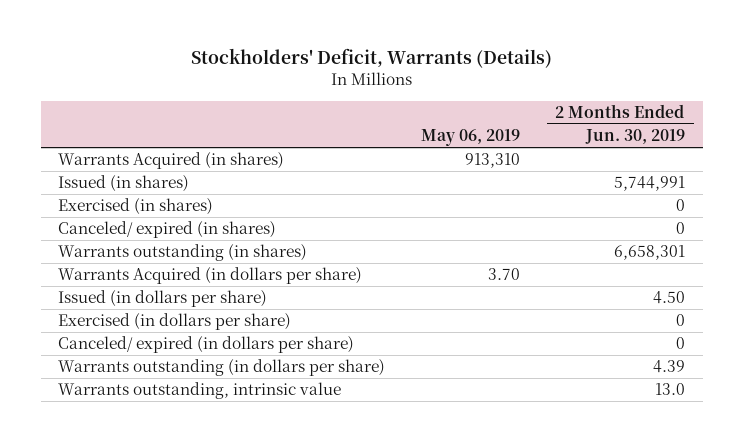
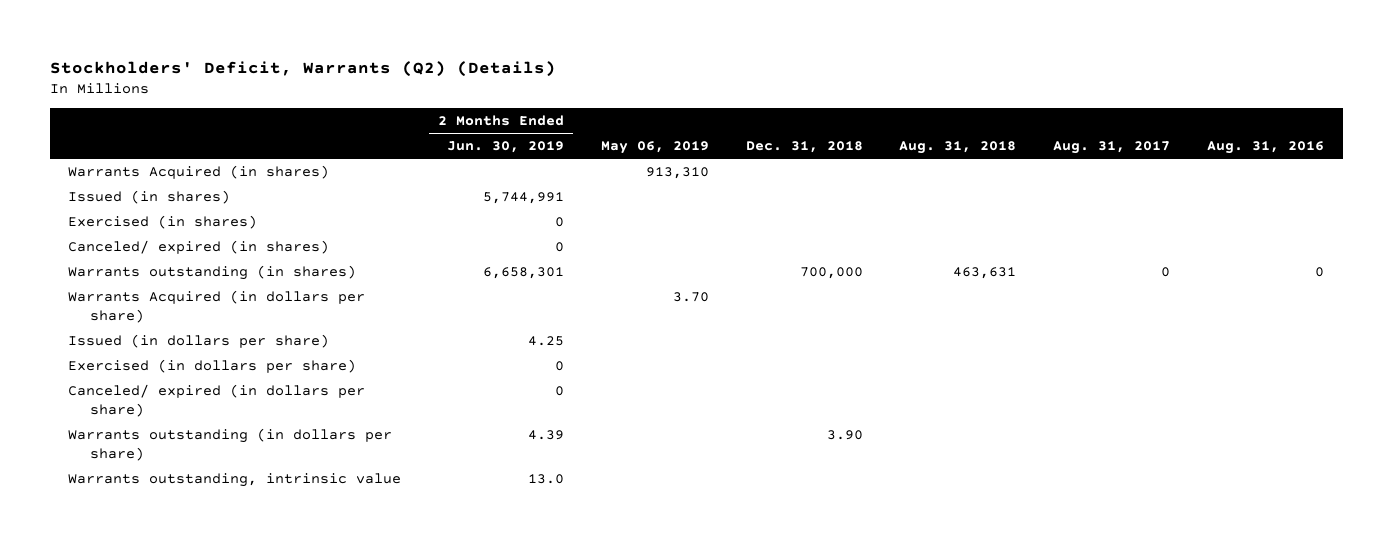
[190,48,552,69] Stockholders' Deficit, Warrants (Details) -> [49,61,556,78] Stockholders' Deficit, Warrants (Q2) (Details)
none -> [745,141,863,154] Dec. 31, 2018
none -> [899,141,1017,155] Aug. 31, 2018
none -> [1053,141,1171,155] Aug. 31, 2017
none -> [1207,141,1325,155] Aug. 31, 2016
[652,291,685,305] 4.50 -> [527,335,564,346] 4.25

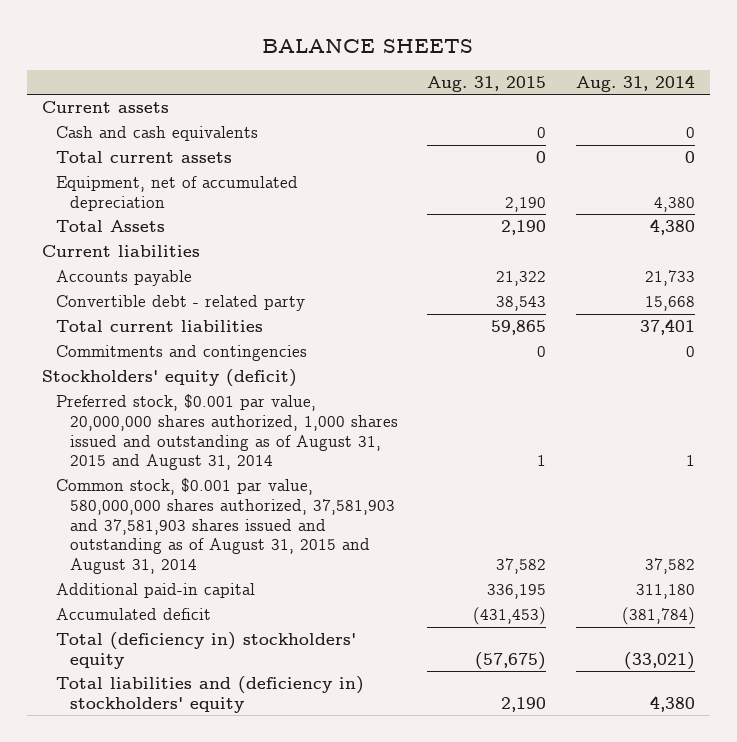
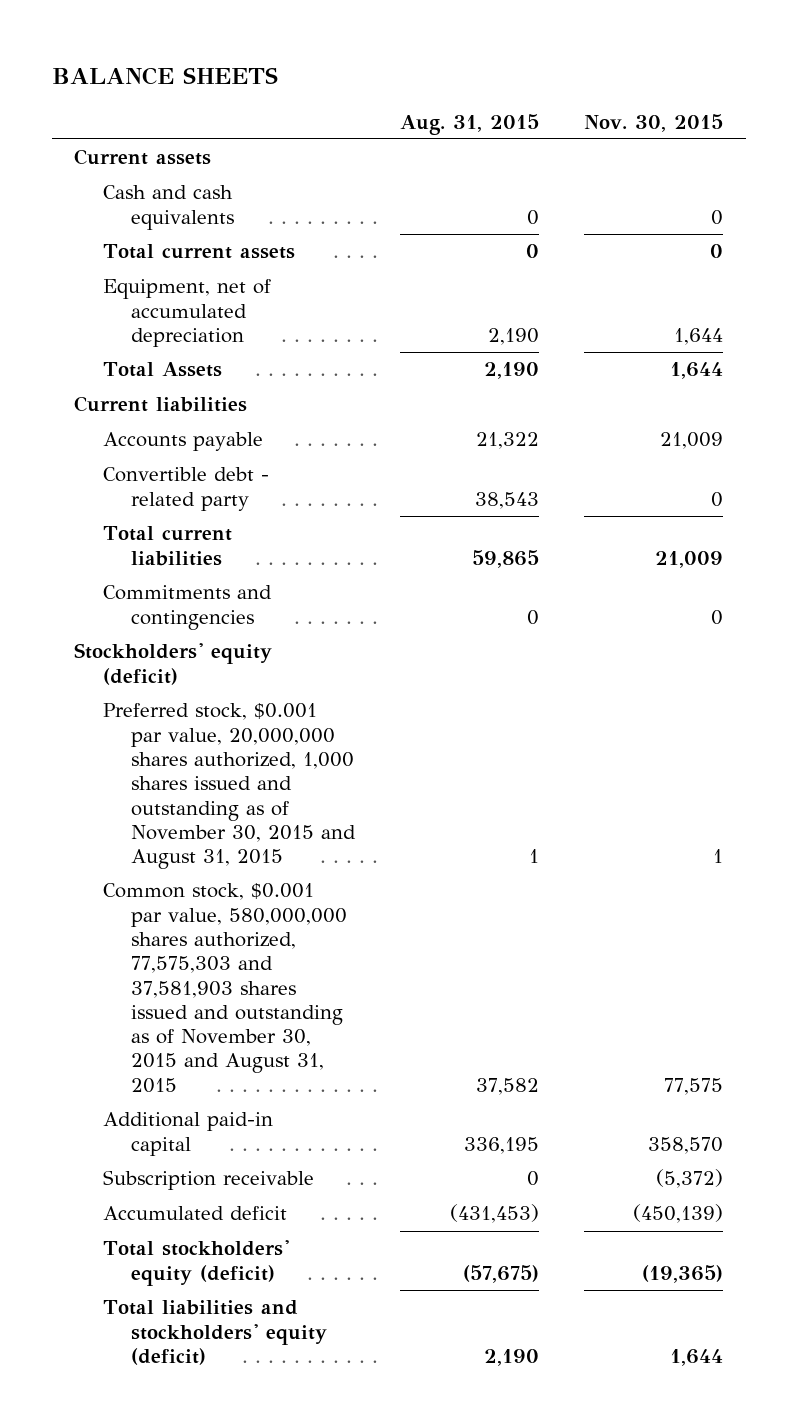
[576,74,696,92] Aug. 31, 2014 -> none
none -> [584,113,724,132] Nov. 30, 2015
[55,394,398,471] Preferred stock, $0.001 par value, 20,000,000 shares authorized, 1,000 shares issued and outstanding as of August 31, 2015 and August 31, 2014 -> [102,703,357,870] Preferred stock, $0.001 par value, 20,000,000 shares authorized, 1,000 shares issued and outstanding as of November 30, 2015 and August 31, 2015
[55,478,395,575] Common stock, $0.001 par value, 580,000,000 shares authorized, 37,581,903 and 37,581,903 shares issued and outstanding as of August 31, 2015 and August 31, 2014 -> [102,883,348,1093] Common stock, $0.001 par value, 580,000,000 shares authorized, 77,575,303 and 37,581,903 shares issued and outstanding as of November 30, 2015 and August 31, 2015
none -> [102,1170,314,1191] Subscription receivable
[55,632,356,669] Total (deficiency in) stockholders' equity -> [102,1240,289,1286] Total stockholders' equity (deficit)
[55,676,364,713] Total liabilities and (deficiency in) stockholders' equity -> [102,1300,328,1365] Total liabilities and stockholders' equity (deficit)

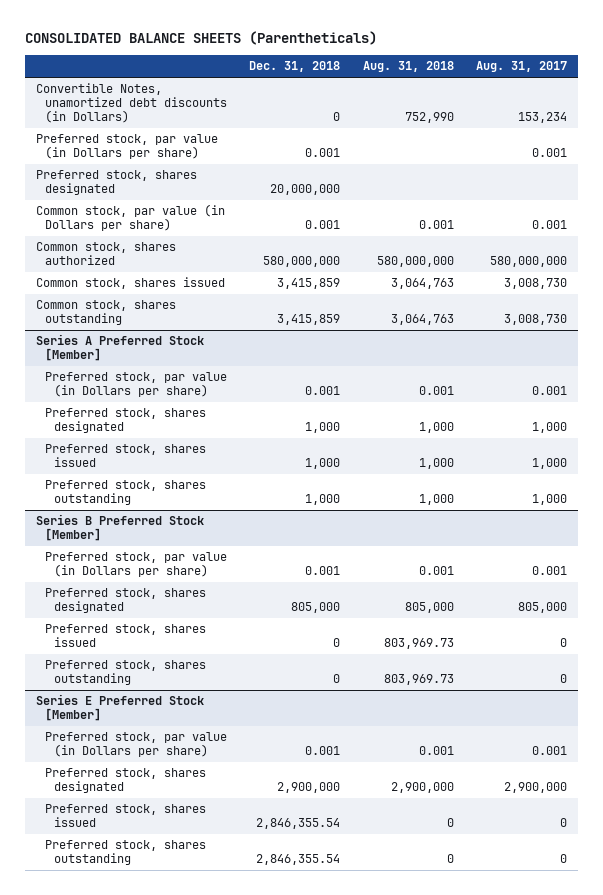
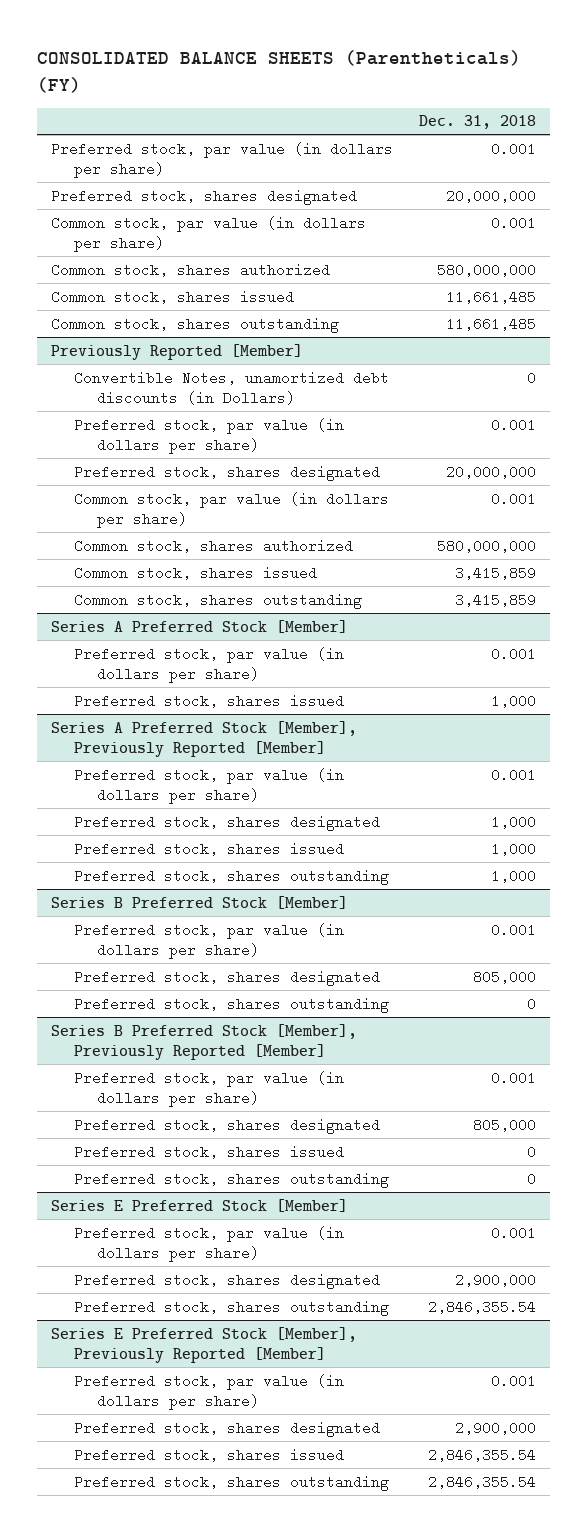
[24,30,377,45] CONSOLIDATED BALANCE SHEETS (Parentheticals) -> [37,49,522,93] CONSOLIDATED BALANCE SHEETS (Parentheticals) (FY)
[362,61,454,73] Aug. 31, 2018 -> none
[475,61,567,73] Aug. 31, 2017 -> none
none -> [50,141,393,179] Preferred stock, par value (in dollars per share)
none -> [50,188,357,205] Preferred stock, shares designated
none -> [50,215,366,253] Common stock, par value (in dollars per share)
none -> [50,262,330,277] Common stock, shares authorized
none -> [50,289,294,304] Common stock, shares issued
none -> [50,316,339,333] Common stock, shares outstanding
none -> [50,343,303,360] Previously Reported [Member]
[35,134,218,160] Preferred stock, par value (in Dollars per share) -> [73,417,344,455] Preferred stock, par value (in dollars per share)
[35,204,225,232] Common stock, par value (in Dollars per share) -> [73,491,389,529] Common stock, par value (in dollars per share)
[44,372,227,398] Preferred stock, par value (in Dollars per share) -> [73,646,344,684] Preferred stock, par value (in dollars per share)
none -> [73,693,344,708] Preferred stock, shares issued
none -> [50,720,357,758] Series A Preferred Stock [Member], Previously Reported [Member]
none -> [73,767,344,805] Preferred stock, par value (in dollars per share)
[44,552,227,578] Preferred stock, par value (in Dollars per share) -> [73,922,344,960] Preferred stock, par value (in dollars per share)
none -> [73,996,389,1013] Preferred stock, shares outstanding
none -> [50,1023,357,1061] Series B Preferred Stock [Member], Previously Reported [Member]
none -> [73,1070,344,1108] Preferred stock, par value (in dollars per share)
none -> [73,1117,380,1134] Preferred stock, shares designated
[44,732,227,758] Preferred stock, par value (in Dollars per share) -> [73,1225,344,1263] Preferred stock, par value (in dollars per share)
none -> [73,1299,389,1316] Preferred stock, shares outstanding
none -> [50,1326,357,1364] Series E Preferred Stock [Member], Previously Reported [Member]
none -> [73,1373,344,1411] Preferred stock, par value (in dollars per share)
none -> [73,1420,380,1437] Preferred stock, shares designated

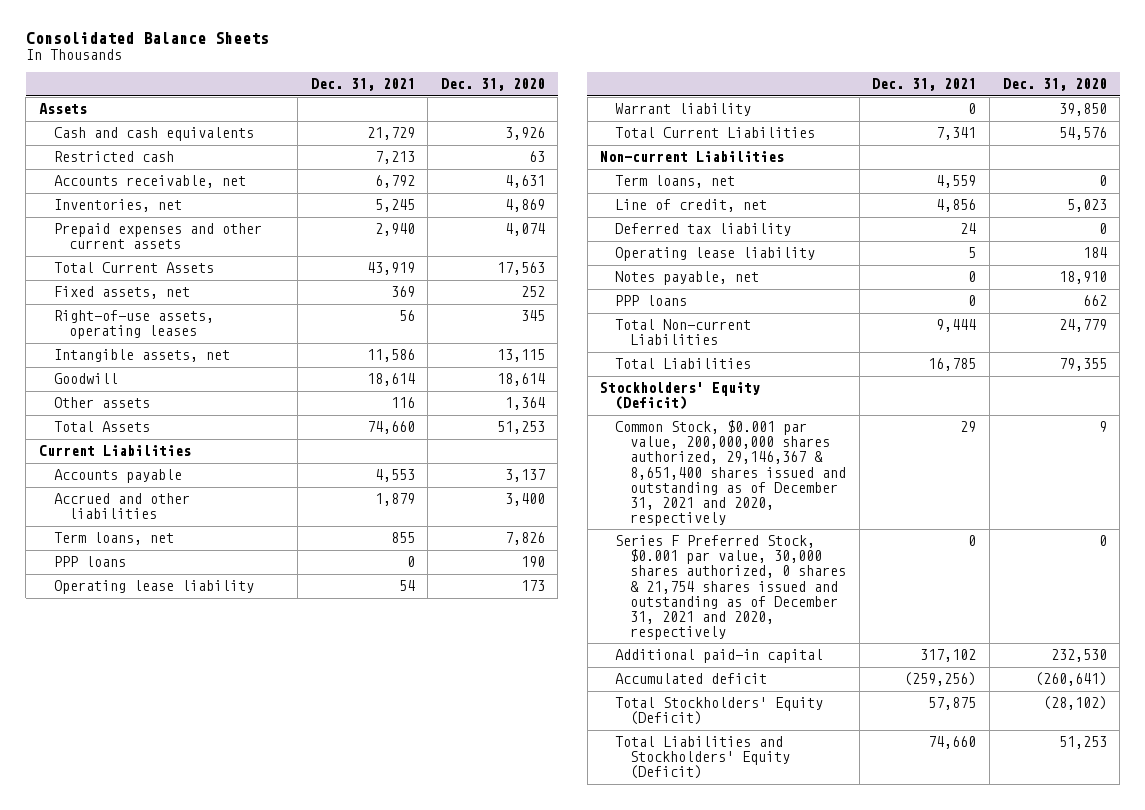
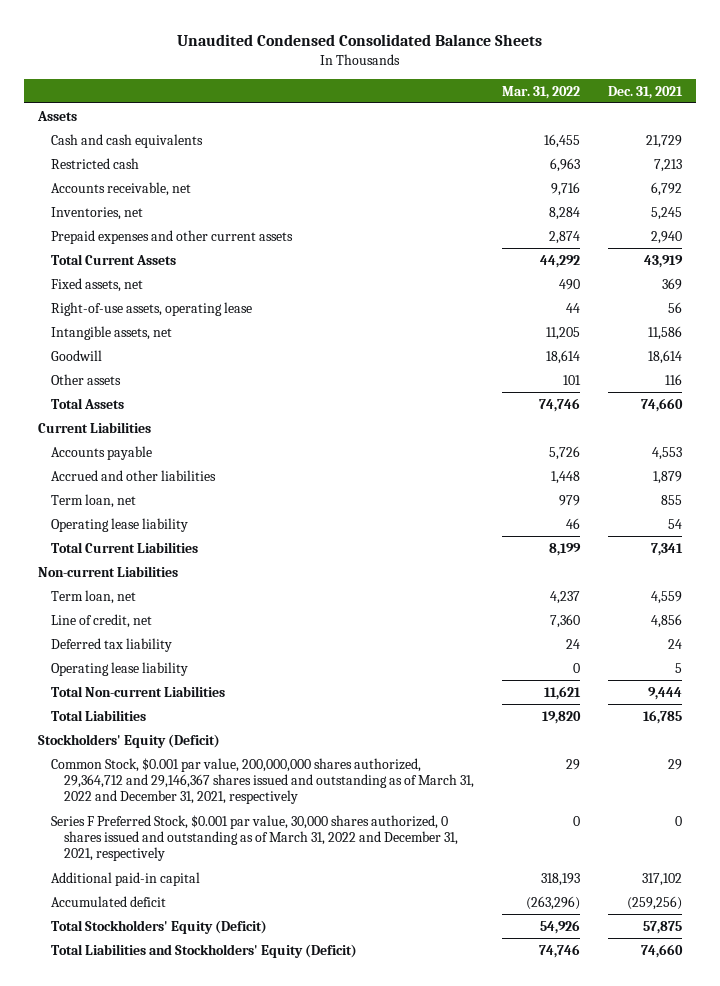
[25,32,269,45] Consolidated Balance Sheets -> [176,33,542,46] Unaudited Condensed Consolidated Balance Sheets
[440,78,545,92] Dec. 31, 2020 -> none
none -> [502,85,581,99] Mar. 31, 2022
[53,310,214,340] Right-of-use assets, operating leases -> [51,301,253,316] Right-of-use assets, operating lease
[53,556,126,568] PPP loans -> none
[53,532,174,546] Term loans, net -> [51,493,137,508] Term loan, net
[615,103,752,117] Warrant liability -> none
[615,175,736,189] Term loans, net -> [51,589,137,604] Term loan, net
[615,271,760,286] Notes payable, net -> none
[615,295,688,307] PPP loans -> none
[615,420,847,526] Common Stock, $0.001 par value, 200,000,000 shares authorized, 29,146,367 & 8,651,400 shares issued and outstanding as of December 31, 2021 and 2020, respectively -> [51,757,475,805] Common Stock, $0.001 par value, 200,000,000 shares authorized, 29,364,712 and 29,146,367 shares issued and outstanding as of March 31, 2022 and December 31, 2021, respectively
[615,535,847,640] Series F Preferred Stock, $0.001 par value, 30,000 shares authorized, 0 shares & 21,754 shares issued and outstanding as of December 31, 2021 and 2020, respectively -> [51,814,459,862] Series F Preferred Stock, $0.001 par value, 30,000 shares authorized, 0 shares issued and outstanding as of March 31, 2022 and December 31, 2021, respectively

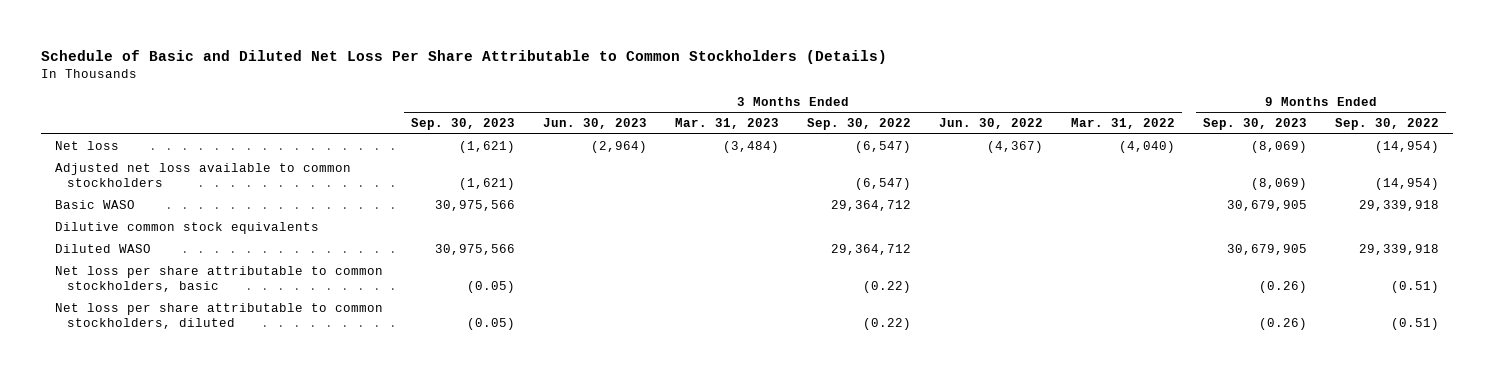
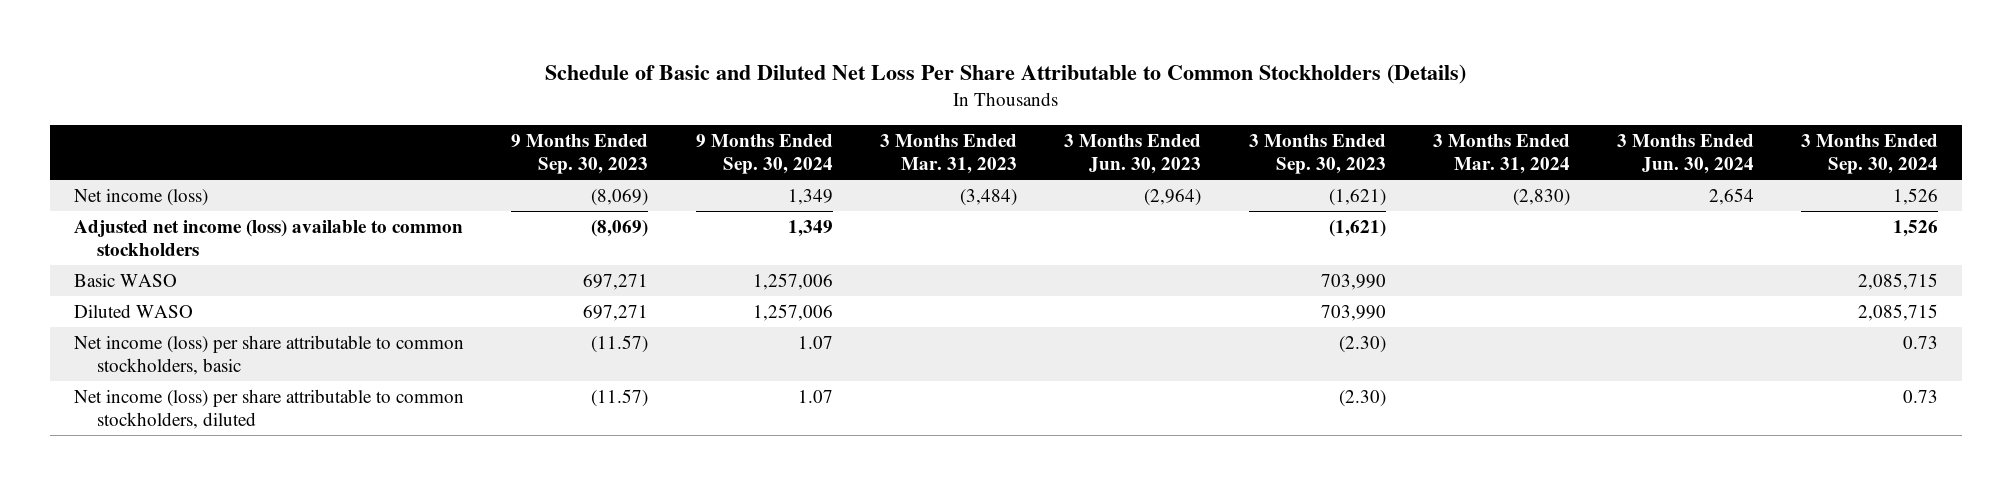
[807,118,912,131] Sep. 30, 2022 -> none
[939,118,1044,130] Jun. 30, 2022 -> none
[1070,118,1175,130] Mar. 31, 2022 -> none
[1334,118,1439,131] Sep. 30, 2022 -> none
none -> [695,133,833,175] 9 Months Ended Sep. 30, 2024
none -> [1432,133,1570,175] 3 Months Ended Mar. 31, 2024
none -> [1617,133,1755,175] 3 Months Ended Jun. 30, 2024
none -> [1801,133,1939,175] 3 Months Ended Sep. 30, 2024
[55,221,320,234] Dilutive common stock equivalents -> none
[55,140,120,150] Net loss -> [73,188,208,206] Net income (loss)
[55,162,352,188] Adjusted net loss available to common stockholders -> [73,219,463,257] Adjusted net income (loss) available to common stockholders
[435,199,516,211] 30,975,566 -> [1320,273,1386,290] 703,990
[1226,199,1307,211] 30,679,905 -> [583,273,649,290] 697,271
[435,243,516,255] 30,975,566 -> [1320,304,1386,321] 703,990
[1226,243,1307,255] 30,679,905 -> [583,304,649,321] 697,271
[55,265,384,293] Net loss per share attributable to common stockholders, basic -> [73,334,464,376] Net income (loss) per share attributable to common stockholders, basic
[467,281,516,294] (0.05) -> [1338,335,1386,353] (2.30)
[1258,281,1307,294] (0.26) -> [591,334,649,353] (11.57)
[55,302,384,330] Net loss per share attributable to common stockholders, diluted -> [73,388,464,430] Net income (loss) per share attributable to common stockholders, diluted
[467,318,516,331] (0.05) -> [1338,389,1386,407] (2.30)
[1258,318,1307,331] (0.26) -> [591,388,649,407] (11.57)

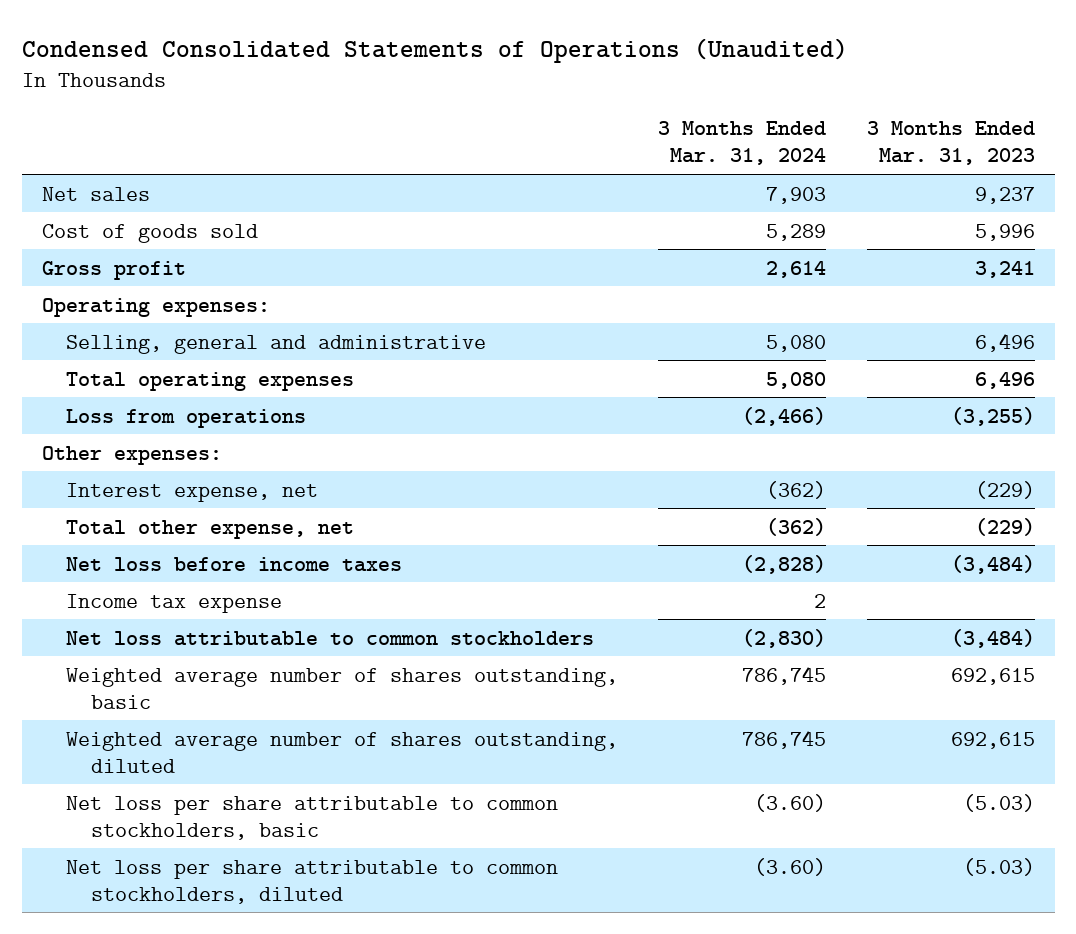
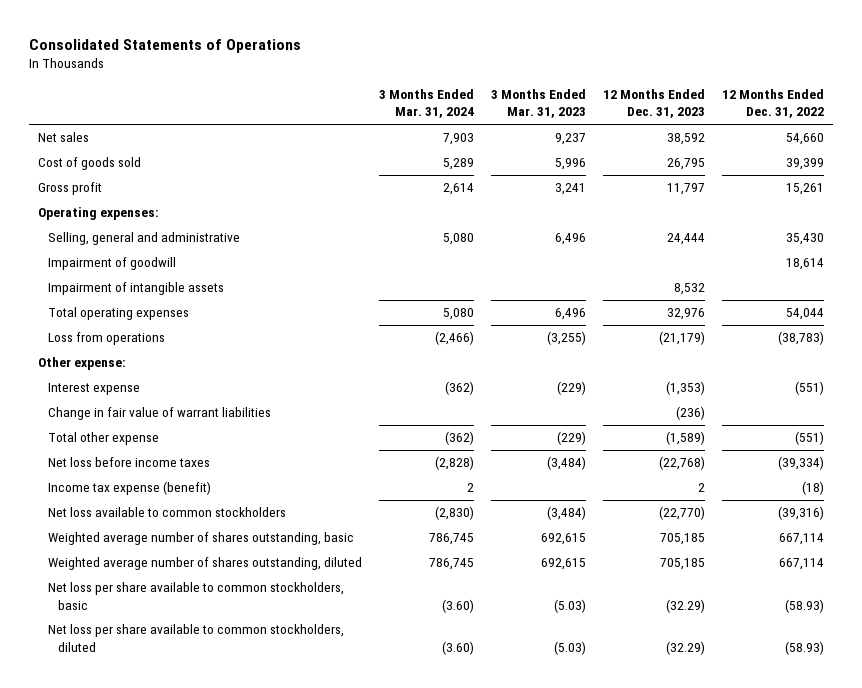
[21,37,848,63] Condensed Consolidated Statements of Operations (Unaudited) -> [29,39,302,54] Consolidated Statements of Operations
none -> [603,88,706,119] 12 Months Ended Dec. 31, 2023
none -> [722,88,825,119] 12 Months Ended Dec. 31, 2022
none -> [47,257,176,271] Impairment of goodwill
none -> [47,282,224,296] Impairment of intangible assets
[41,445,222,465] Other expenses: -> [37,357,126,371] Other expense:
[66,482,319,502] Interest expense, net -> [47,383,140,396] Interest expense
none -> [47,407,271,421] Change in fair value of warrant liabilities
[66,519,355,539] Total other expense, net -> [47,432,159,446] Total other expense
[66,593,283,613] Income tax expense -> [47,481,211,496] Income tax expense (benefit)
[66,630,595,646] Net loss attributable to common stockholders -> [47,507,286,518] Net loss available to common stockholders
[66,795,559,840] Net loss per share attributable to common stockholders, basic -> [47,582,344,610] Net loss per share available to common stockholders, basic
[66,859,559,904] Net loss per share attributable to common stockholders, diluted -> [47,624,344,652] Net loss per share available to common stockholders, diluted

